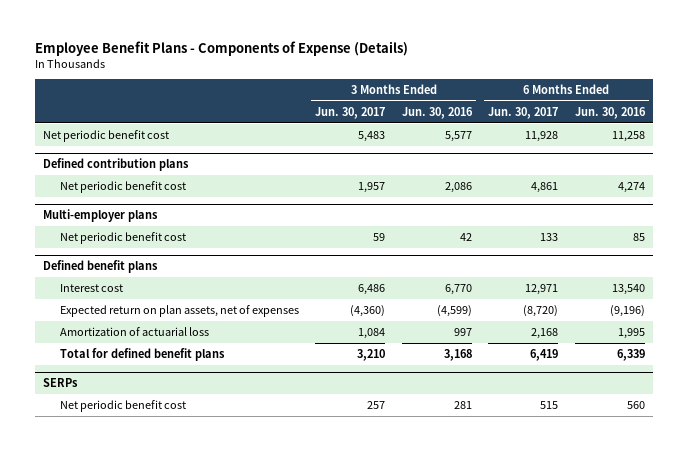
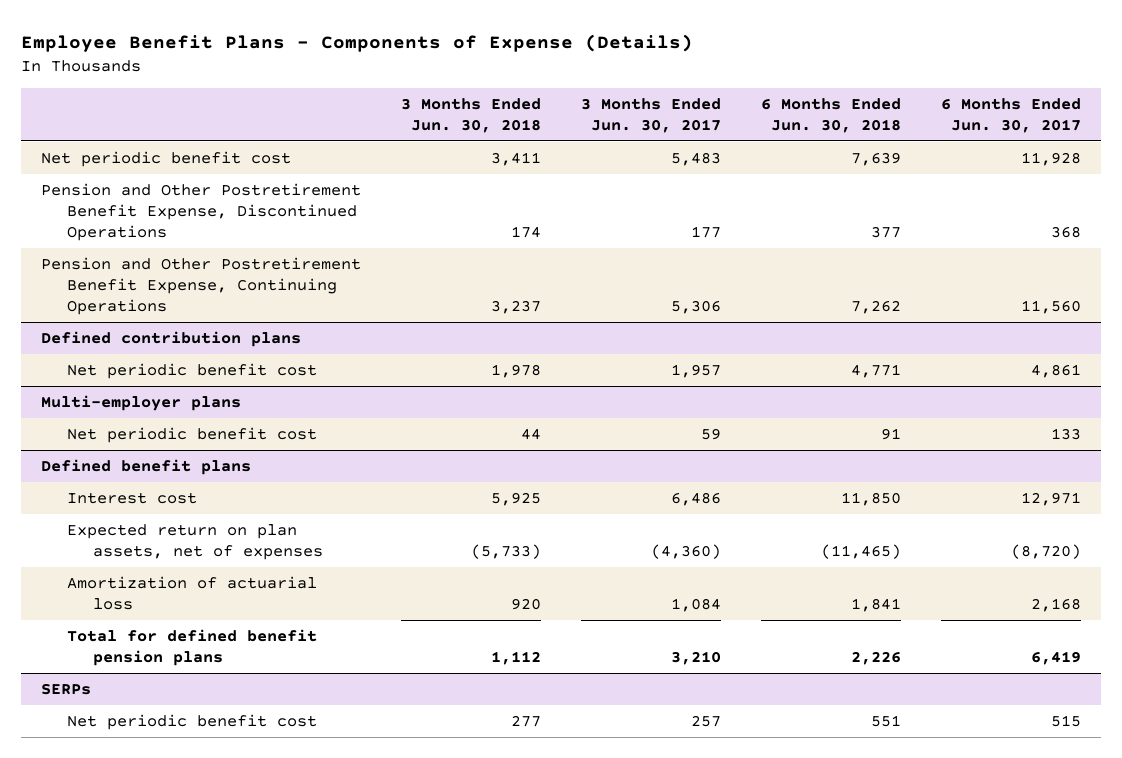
[401,106,473,119] Jun. 30, 2016 -> none
[574,106,646,119] Jun. 30, 2016 -> none
none -> [401,97,542,133] 3 Months Ended Jun. 30, 2018
none -> [760,97,901,133] 6 Months Ended Jun. 30, 2018
none -> [41,183,362,242] Pension and Other Postretirement Benefit Expense, Discontinued Operations
none -> [41,257,362,316] Pension and Other Postretirement Benefit Expense, Continuing Operations
[60,348,226,362] Total for defined benefit plans -> [67,629,318,667] Total for defined benefit pension plans

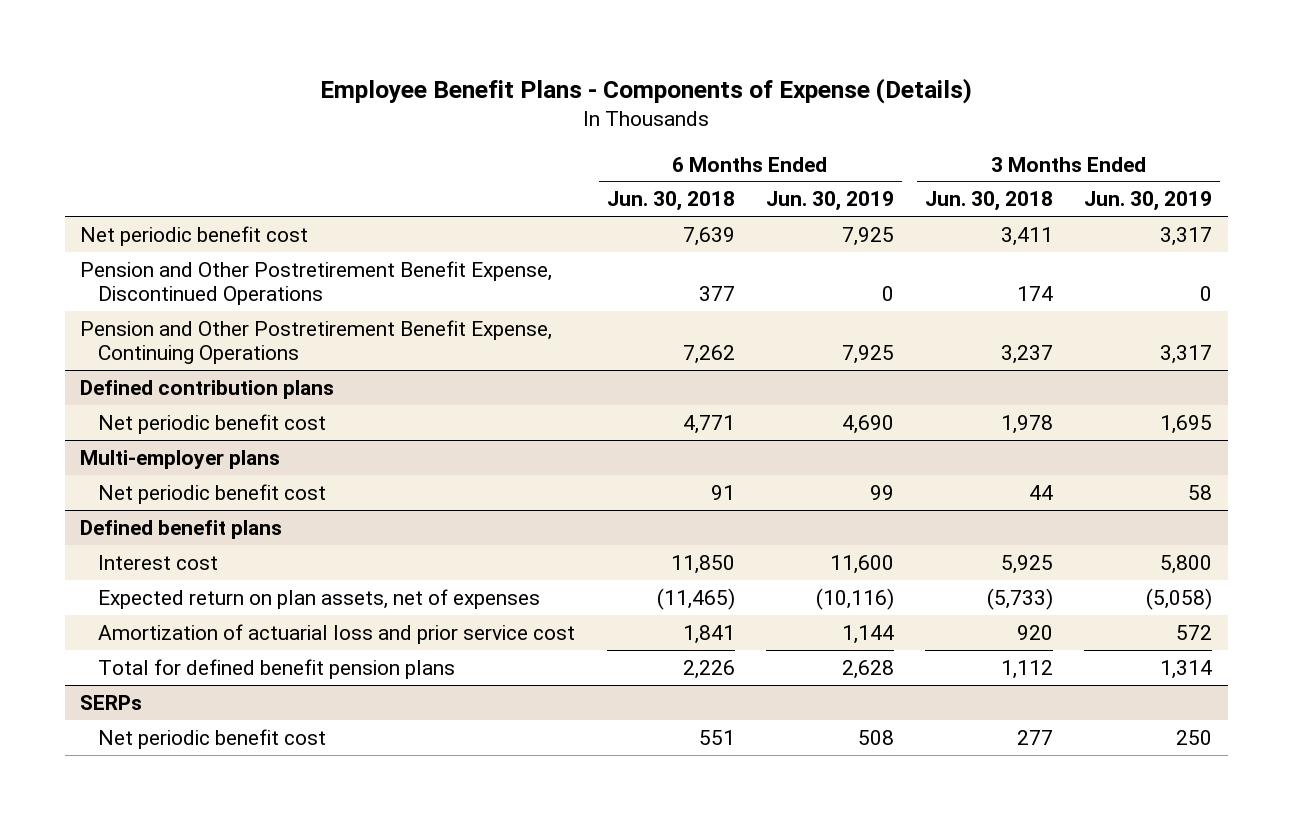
[580,97,721,133] 3 Months Ended Jun. 30, 2017 -> none
[940,97,1081,133] 6 Months Ended Jun. 30, 2017 -> none
none -> [765,191,894,212] Jun. 30, 2019
none -> [1084,191,1213,212] Jun. 30, 2019
[67,576,318,611] Amortization of actuarial loss -> [98,623,576,644] Amortization of actuarial loss and prior service cost

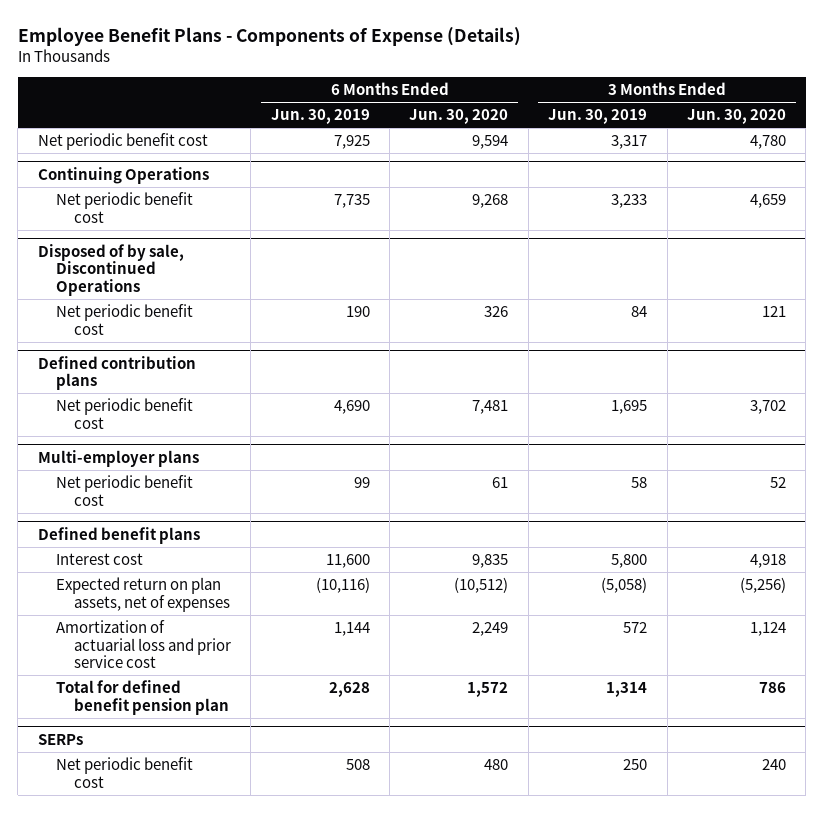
[606,191,735,212] Jun. 30, 2018 -> none
[924,191,1053,212] Jun. 30, 2018 -> none
none -> [409,109,509,125] Jun. 30, 2020
none -> [686,109,786,125] Jun. 30, 2020
[80,260,553,306] Pension and Other Postretirement Benefit Expense, Discontinued Operations -> none
[80,319,553,365] Pension and Other Postretirement Benefit Expense, Continuing Operations -> none
none -> [37,166,209,184] Continuing Operations
none -> [55,192,193,223] Net periodic benefit cost
none -> [37,243,184,297] Disposed of by sale, Discontinued Operations
none -> [55,304,193,335] Net periodic benefit cost
[98,658,456,679] Total for defined benefit pension plans -> [55,680,230,715] Total for defined benefit pension plan

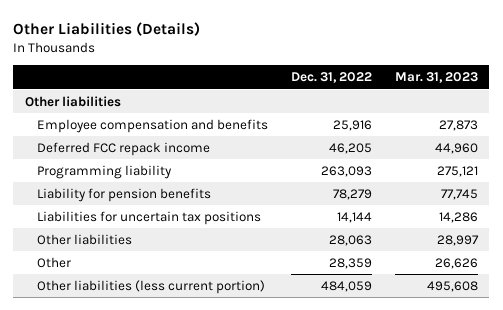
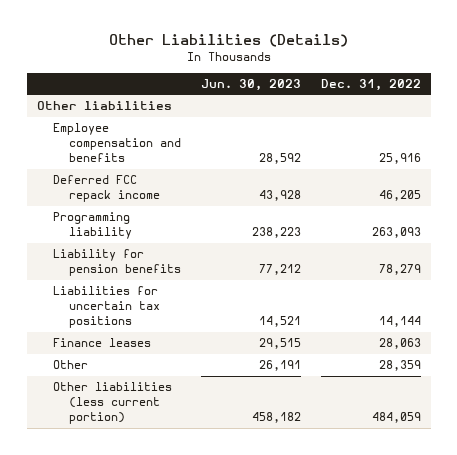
[394,72,478,84] Mar. 31, 2023 -> none
none -> [200,78,301,91] Jun. 30, 2023
[37,233,133,245] Other liabilities -> [52,338,151,348] Finance leases

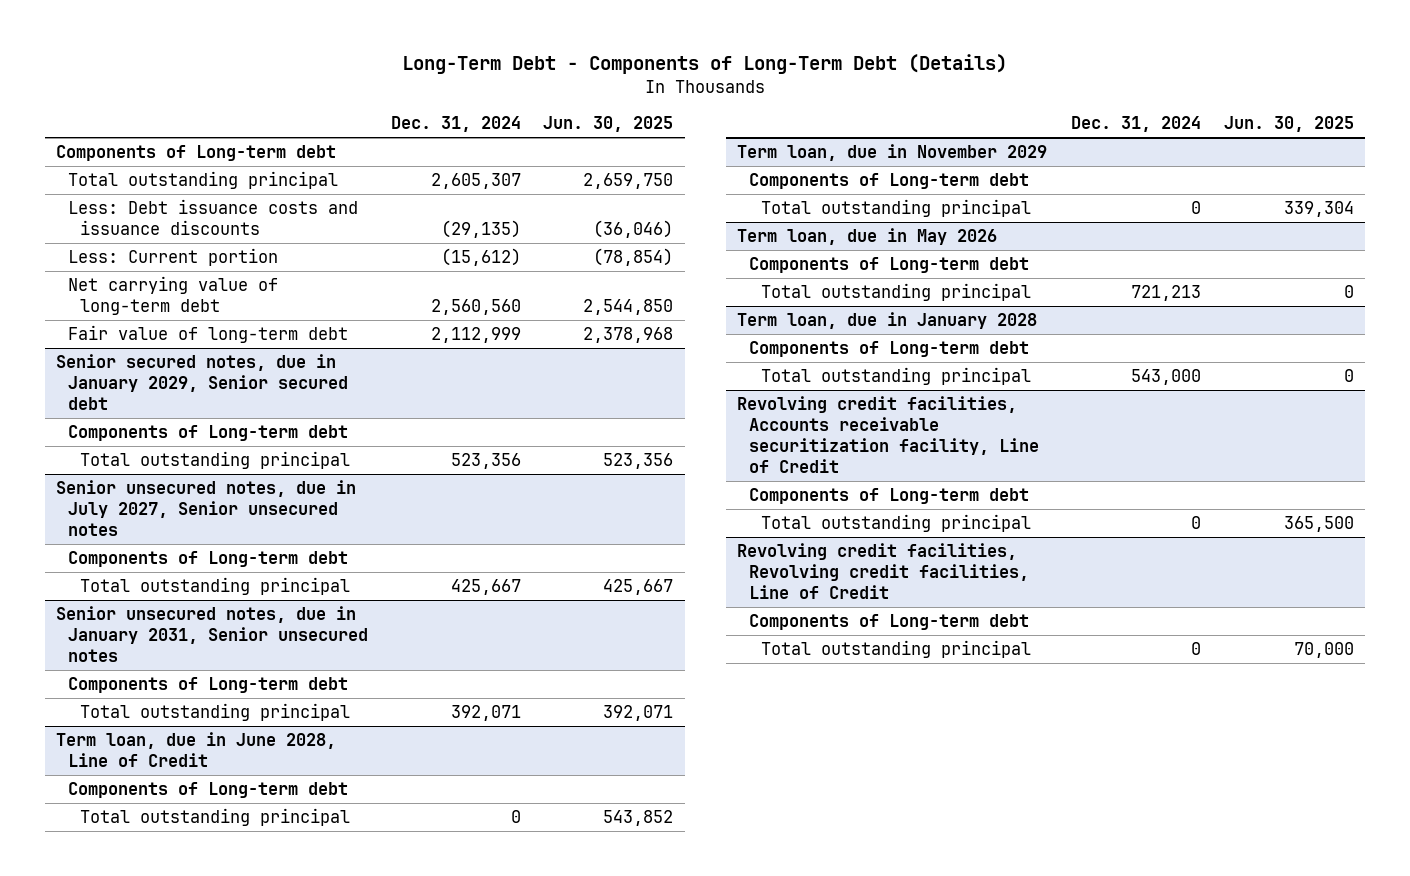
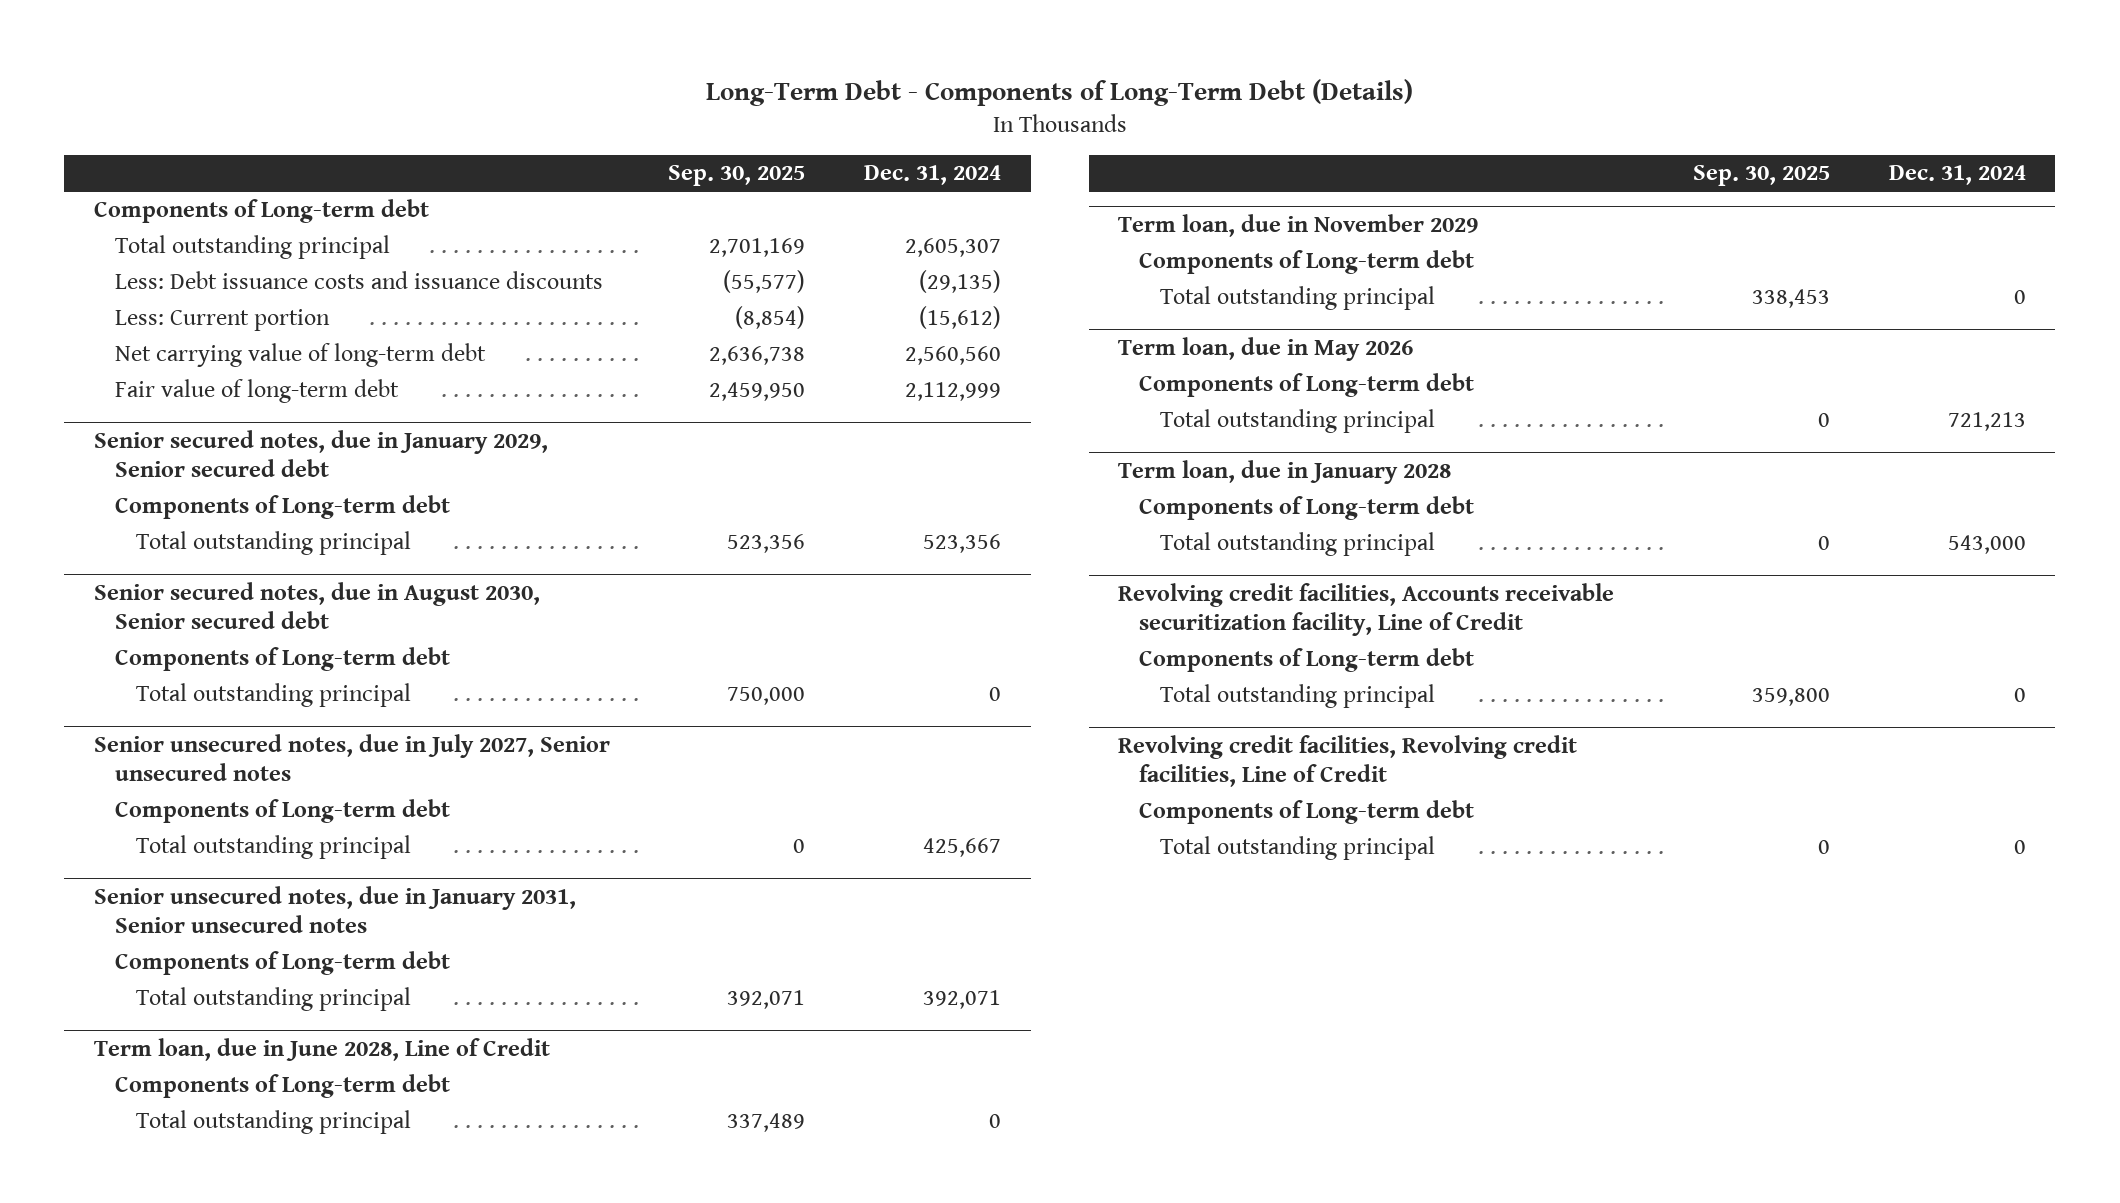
[543,116,674,133] Jun. 30, 2025 -> none
none -> [668,165,806,187] Sep. 30, 2025
none -> [93,581,540,630] Senior secured notes, due in August 2030, Senior secured debt
none -> [114,647,450,672] Components of Long-term debt
none -> [135,683,411,708] Total outstanding principal

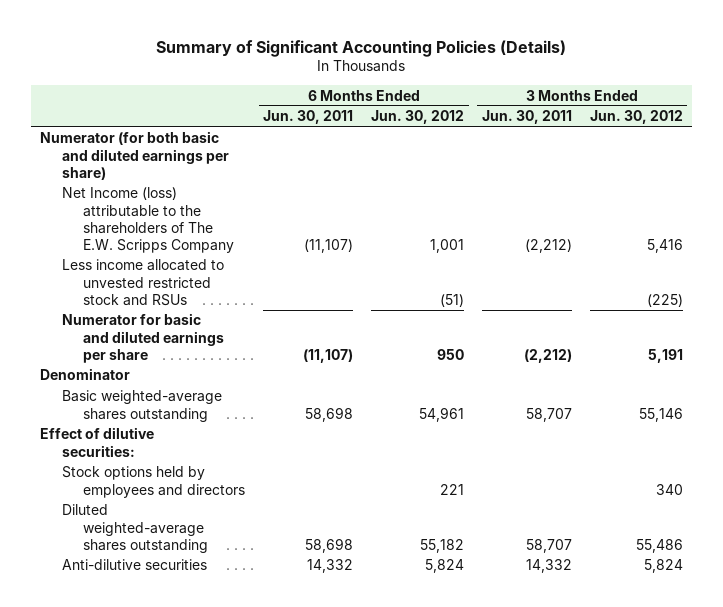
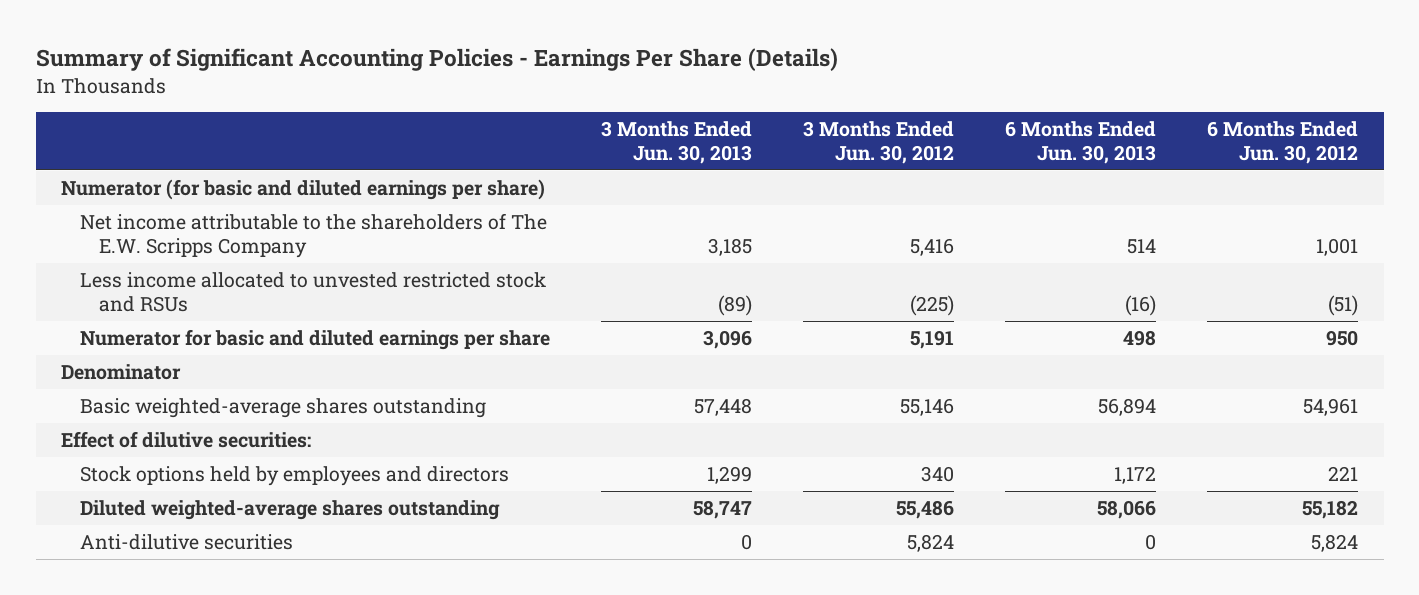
[156,39,567,57] Summary of Significant Accounting Policies (Details) -> [35,48,838,72] Summary of Significant Accounting Policies - Earnings Per Share (Details)
[263,110,354,125] Jun. 30, 2011 -> none
[481,110,572,125] Jun. 30, 2011 -> none
none -> [601,121,753,164] 3 Months Ended Jun. 30, 2013
none -> [1005,121,1157,164] 6 Months Ended Jun. 30, 2013
[39,131,229,180] Numerator (for both basic and diluted earnings per share) -> [61,179,546,201] Numerator (for basic and diluted earnings per share)
[61,187,235,253] Net Income (loss) attributable to the shareholders of The E.W. Scripps Company -> [80,213,548,258] Net income attributable to the shareholders of The E.W. Scripps Company

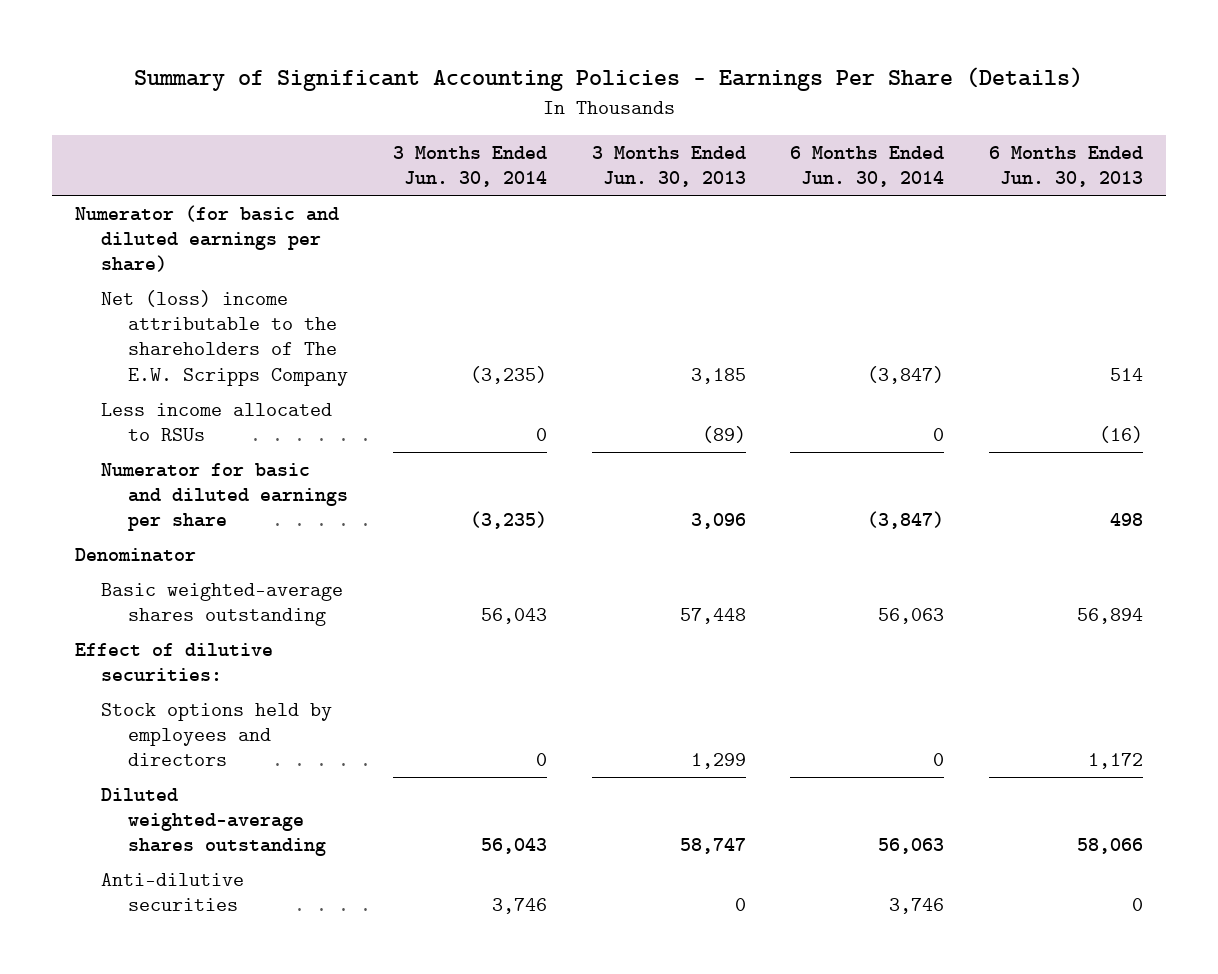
[803,121,955,164] 3 Months Ended Jun. 30, 2012 -> none
[1207,121,1359,164] 6 Months Ended Jun. 30, 2012 -> none
none -> [393,146,548,188] 3 Months Ended Jun. 30, 2014
none -> [790,146,945,188] 6 Months Ended Jun. 30, 2014
[80,213,548,258] Net income attributable to the shareholders of The E.W. Scripps Company -> [101,289,349,386] Net (loss) income attributable to the shareholders of The E.W. Scripps Company
[80,272,547,312] Less income allocated to unvested restricted stock and RSUs -> [101,402,333,442] Less income allocated to RSUs

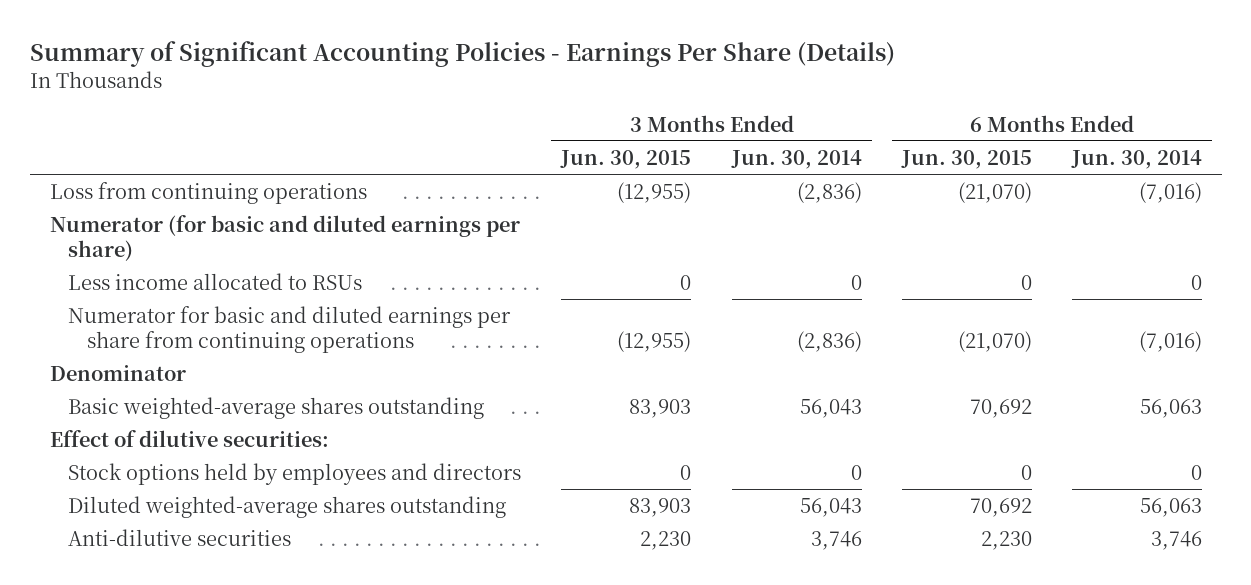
[591,146,746,188] 3 Months Ended Jun. 30, 2013 -> none
[989,146,1144,188] 6 Months Ended Jun. 30, 2013 -> none
none -> [560,149,692,169] Jun. 30, 2015
none -> [900,149,1032,169] Jun. 30, 2015
none -> [49,181,367,204] Loss from continuing operations
[101,289,349,386] Net (loss) income attributable to the shareholders of The E.W. Scripps Company -> none
[101,462,349,532] Numerator for basic and diluted earnings per share -> [68,305,512,353] Numerator for basic and diluted earnings per share from continuing operations
[470,511,548,530] (3,235) -> [796,330,862,352] (2,836)
[867,511,945,530] (3,847) -> [1138,330,1202,352] (7,016)

